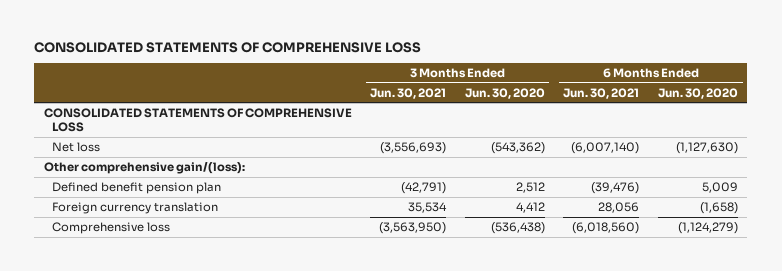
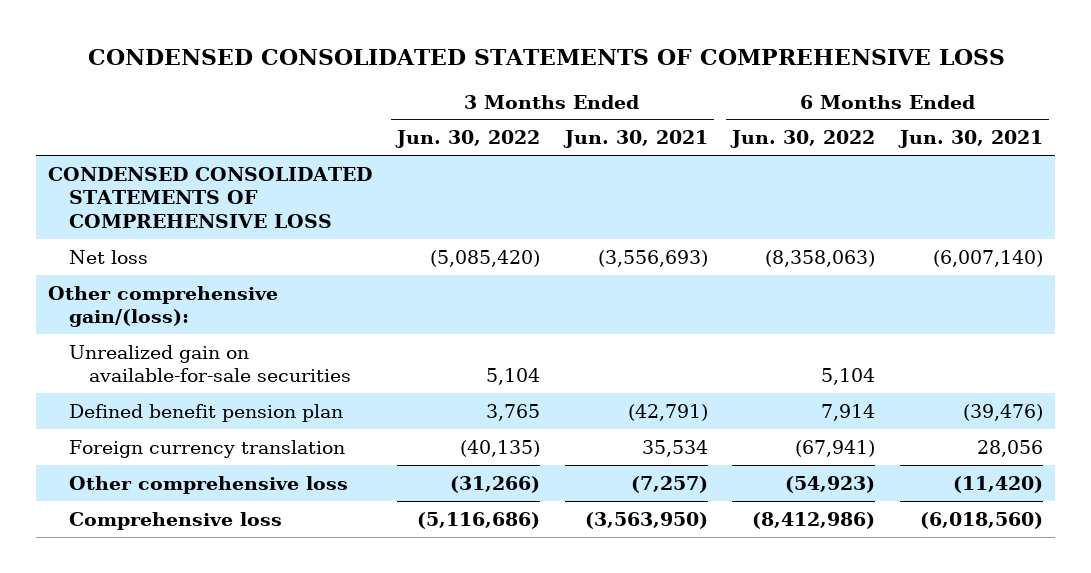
[34,41,422,53] CONSOLIDATED STATEMENTS OF COMPREHENSIVE LOSS -> [87,49,1005,66] CONDENSED CONSOLIDATED STATEMENTS OF COMPREHENSIVE LOSS
[464,87,545,99] Jun. 30, 2020 -> none
[658,87,739,99] Jun. 30, 2020 -> none
none -> [395,130,541,149] Jun. 30, 2022
none -> [730,130,876,149] Jun. 30, 2022
[43,107,352,133] CONSOLIDATED STATEMENTS OF COMPREHENSIVE LOSS -> [48,166,373,228] CONDENSED CONSOLIDATED STATEMENTS OF COMPREHENSIVE LOSS
none -> [68,344,351,383] Unrealized gain on available-for-sale securities
none -> [68,475,348,494] Other comprehensive loss

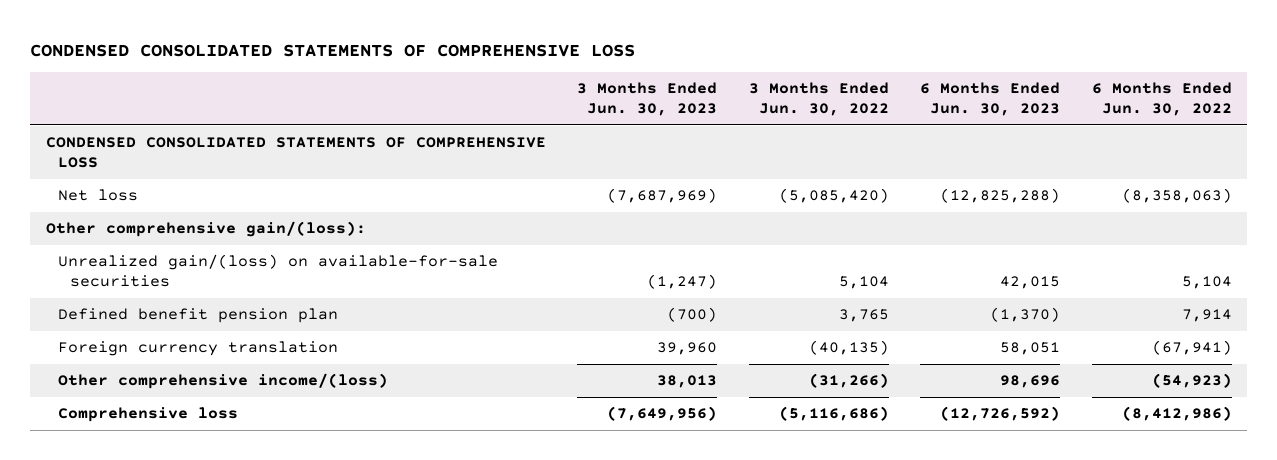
[562,130,708,149] Jun. 30, 2021 -> none
[898,130,1044,149] Jun. 30, 2021 -> none
none -> [577,82,718,117] 3 Months Ended Jun. 30, 2023
none -> [920,82,1061,117] 6 Months Ended Jun. 30, 2023
[68,344,351,383] Unrealized gain on available-for-sale securities -> [57,254,498,288] Unrealized gain/(loss) on available-for-sale securities
[68,475,348,494] Other comprehensive loss -> [57,373,388,390] Other comprehensive income/(loss)

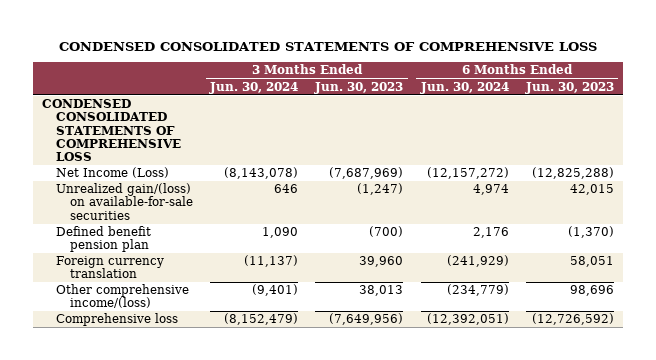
[748,82,889,117] 3 Months Ended Jun. 30, 2022 -> none
[1091,82,1232,117] 6 Months Ended Jun. 30, 2022 -> none
none -> [208,81,298,94] Jun. 30, 2024
none -> [419,81,509,94] Jun. 30, 2024
[45,221,366,238] Other comprehensive gain/(loss): -> none
[57,189,138,202] Net loss -> [55,167,169,179] Net Income (Loss)

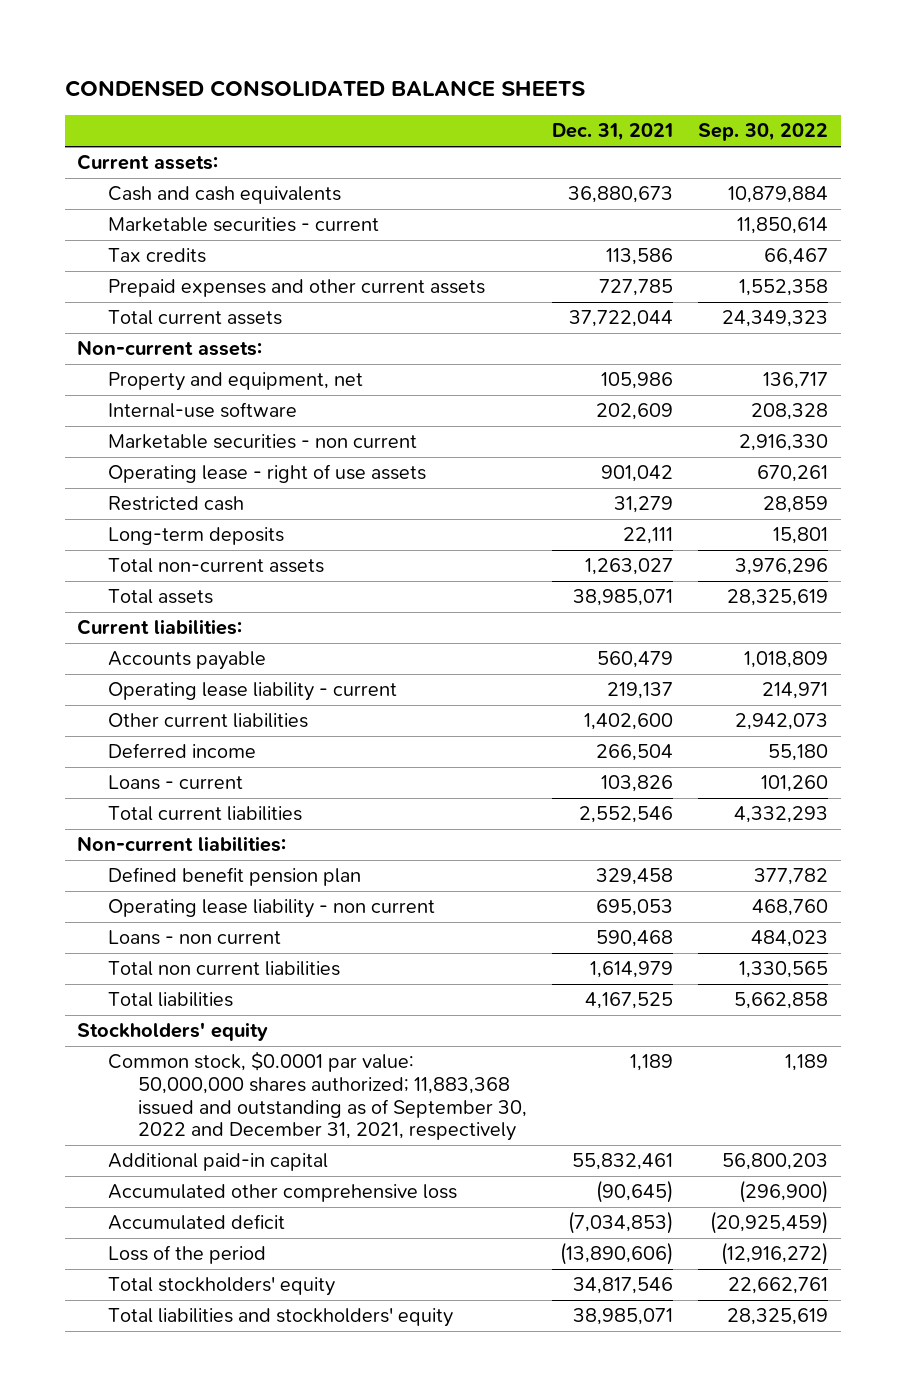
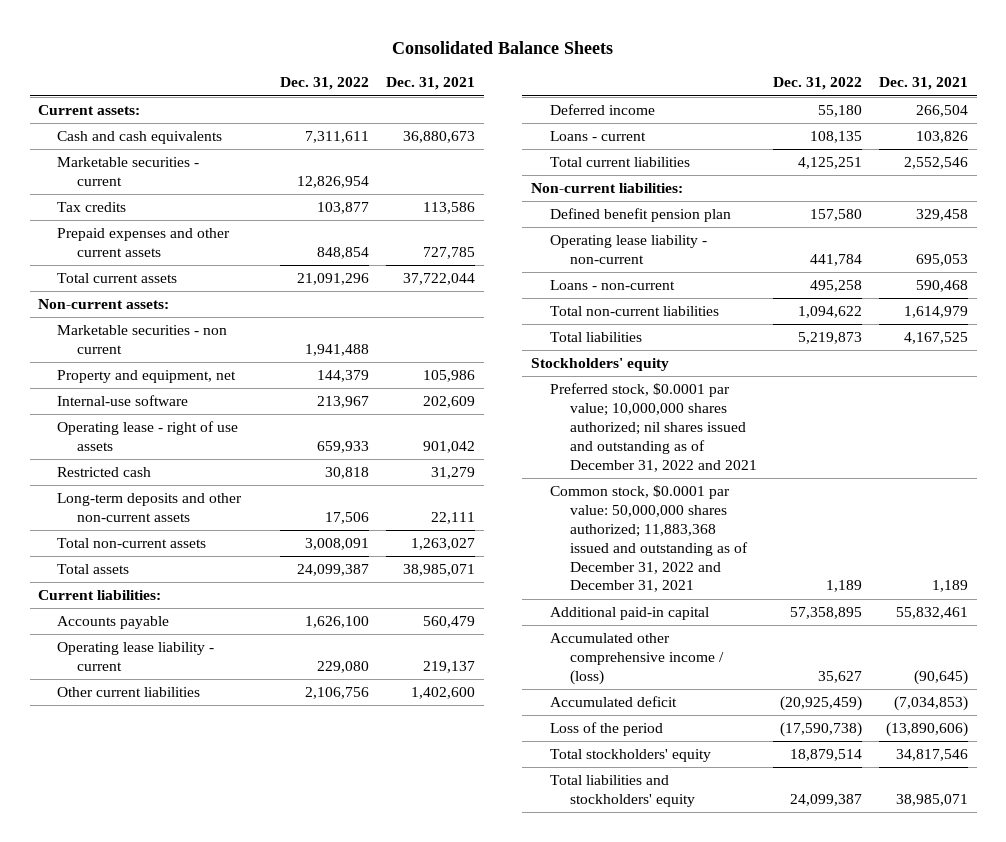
[64,79,585,97] CONDENSED CONSOLIDATED BALANCE SHEETS -> [392,40,614,54] Consolidated Balance Sheets
[697,123,828,142] Sep. 30, 2022 -> none
none -> [280,77,370,91] Dec. 31, 2022
[107,434,417,450] Marketable securities - non current -> [57,325,228,355] Marketable securities - non current
[107,527,284,546] Long-term deposits -> [57,493,243,523] Long-term deposits and other non-current assets
[107,899,435,919] Operating lease liability - non current -> [550,235,708,265] Operating lease liability - non-current
[107,930,281,946] Loans - non current -> [550,280,676,291] Loans - non-current
[107,961,340,977] Total non current liabilities -> [550,306,720,317] Total non-current liabilities
none -> [550,383,757,472] Preferred stock, $0.0001 par value; 10,000,000 shares authorized; nil shares issued and outstanding as of December 31, 2022 and 2021
[107,1051,527,1142] Common stock, $0.0001 par value: 50,000,000 shares authorized; 11,883,368 issued and outstanding as of September 30, 2022 and December 31, 2021, respectively -> [550,485,748,593] Common stock, $0.0001 par value: 50,000,000 shares authorized; 11,883,368 issued and outstanding as of December 31, 2022 and December 31, 2021
[107,1184,457,1203] Accumulated other comprehensive loss -> [550,633,724,685] Accumulated other comprehensive income / (loss)

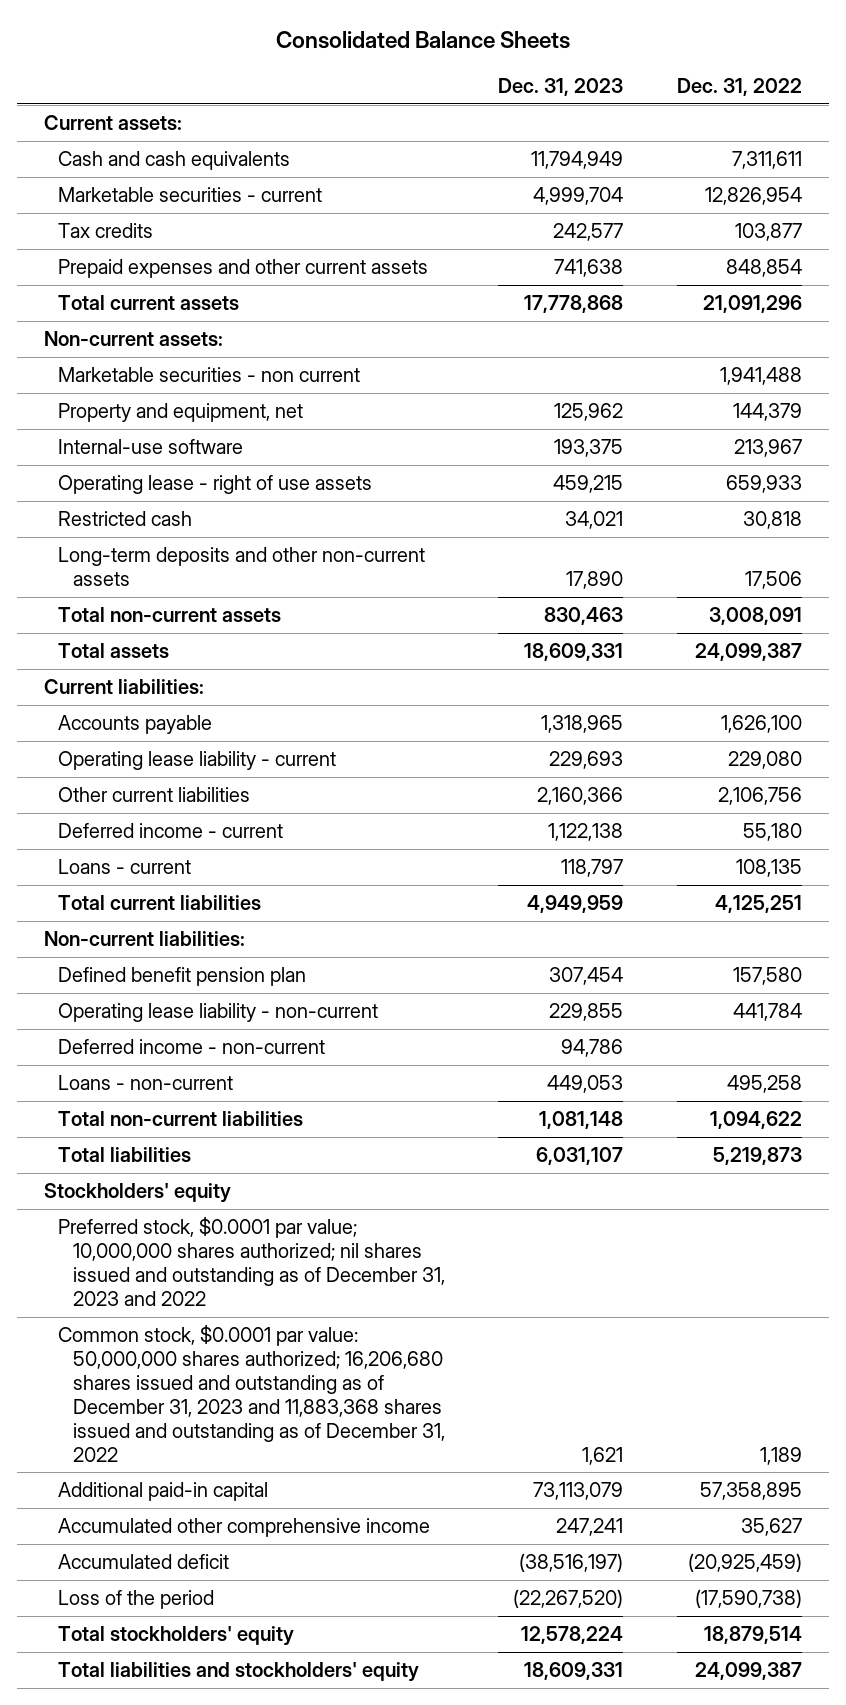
[386,77,476,91] Dec. 31, 2021 -> none
none -> [498,77,624,96] Dec. 31, 2023
[550,104,656,116] Deferred income -> [58,823,284,839] Deferred income - current
none -> [58,1039,326,1055] Deferred income - non-current
[550,383,757,472] Preferred stock, $0.0001 par value; 10,000,000 shares authorized; nil shares issued and outstanding as of December 31, 2022 and 2021 -> [58,1217,445,1306] Preferred stock, $0.0001 par value; 10,000,000 shares authorized; nil shares issued and outstanding as of December 31, 2023 and 2022
[550,485,748,593] Common stock, $0.0001 par value: 50,000,000 shares authorized; 11,883,368 issued and outstanding as of December 31, 2022 and December 31, 2021 -> [58,1325,445,1462] Common stock, $0.0001 par value: 50,000,000 shares authorized; 16,206,680 shares issued and outstanding as of December 31, 2023 and 11,883,368 shares issued and outstanding as of December 31, 2022
[550,633,724,685] Accumulated other comprehensive income / (loss) -> [58,1518,431,1538] Accumulated other comprehensive income

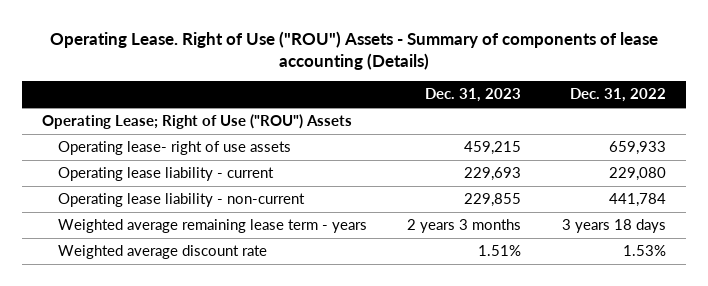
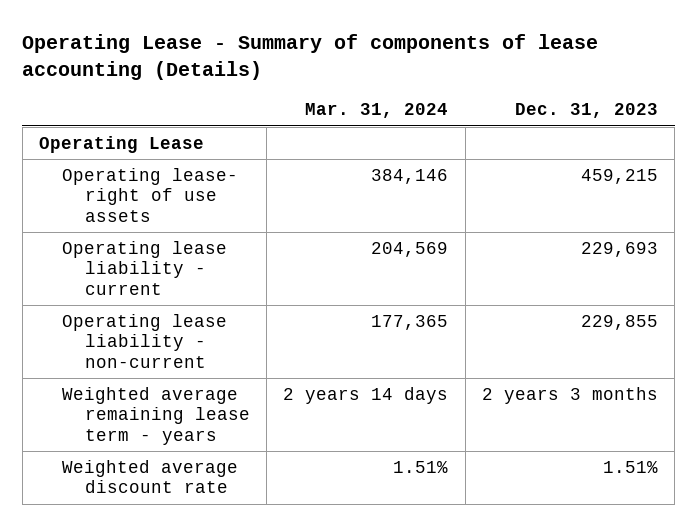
[50,30,659,70] Operating Lease. Right of Use ("ROU") Assets - Summary of components of lease accounting (Details) -> [22,34,599,81] Operating Lease - Summary of components of lease accounting (Details)
[569,88,666,103] Dec. 31, 2022 -> none
none -> [305,103,449,119] Mar. 31, 2024
[42,114,353,130] Operating Lease; Right of Use ("ROU") Assets -> [39,135,205,153] Operating Lease

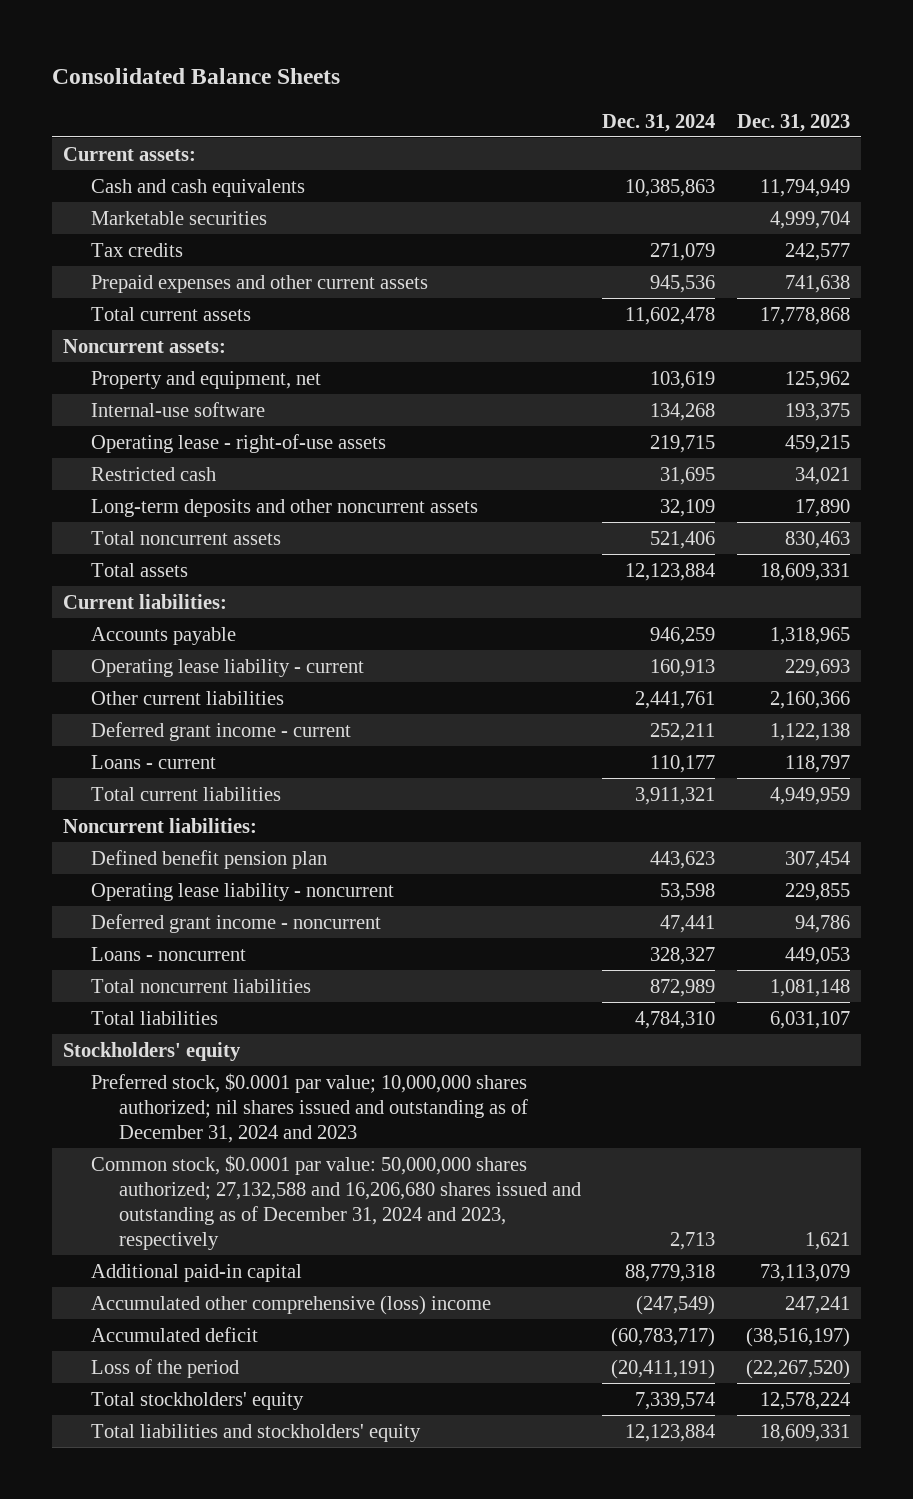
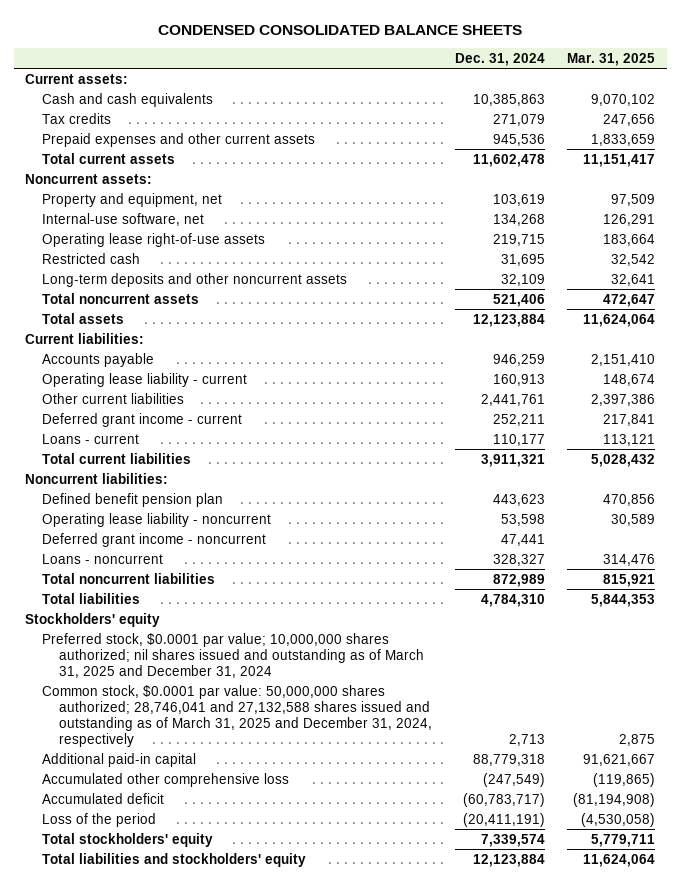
[52,68,341,85] Consolidated Balance Sheets -> [158,24,523,35] CONDENSED CONSOLIDATED BALANCE SHEETS
[736,113,850,132] Dec. 31, 2023 -> none
none -> [567,52,656,66] Mar. 31, 2025
[90,210,267,225] Marketable securities -> none
[90,401,265,417] Internal-use software -> [42,212,205,226] Internal-use software, net
[90,433,386,453] Operating lease - right-of-use assets -> [42,232,266,247] Operating lease right-of-use assets
[90,1072,528,1143] Preferred stock, $0.0001 par value; 10,000,000 shares authorized; nil shares issued and outstanding as of December 31, 2024 and 2023 -> [42,632,425,678] Preferred stock, $0.0001 par value; 10,000,000 shares authorized; nil shares issued and outstanding as of March 31, 2025 and December 31, 2024
[90,1154,581,1250] Common stock, $0.0001 par value: 50,000,000 shares authorized; 27,132,588 and 16,206,680 shares issued and outstanding as of December 31, 2024 and 2023, respectively -> [42,684,433,747] Common stock, $0.0001 par value: 50,000,000 shares authorized; 28,746,041 and 27,132,588 shares issued and outstanding as of March 31, 2025 and December 31, 2024, respectively
[90,1294,491,1315] Accumulated other comprehensive (loss) income -> [42,772,290,787] Accumulated other comprehensive loss

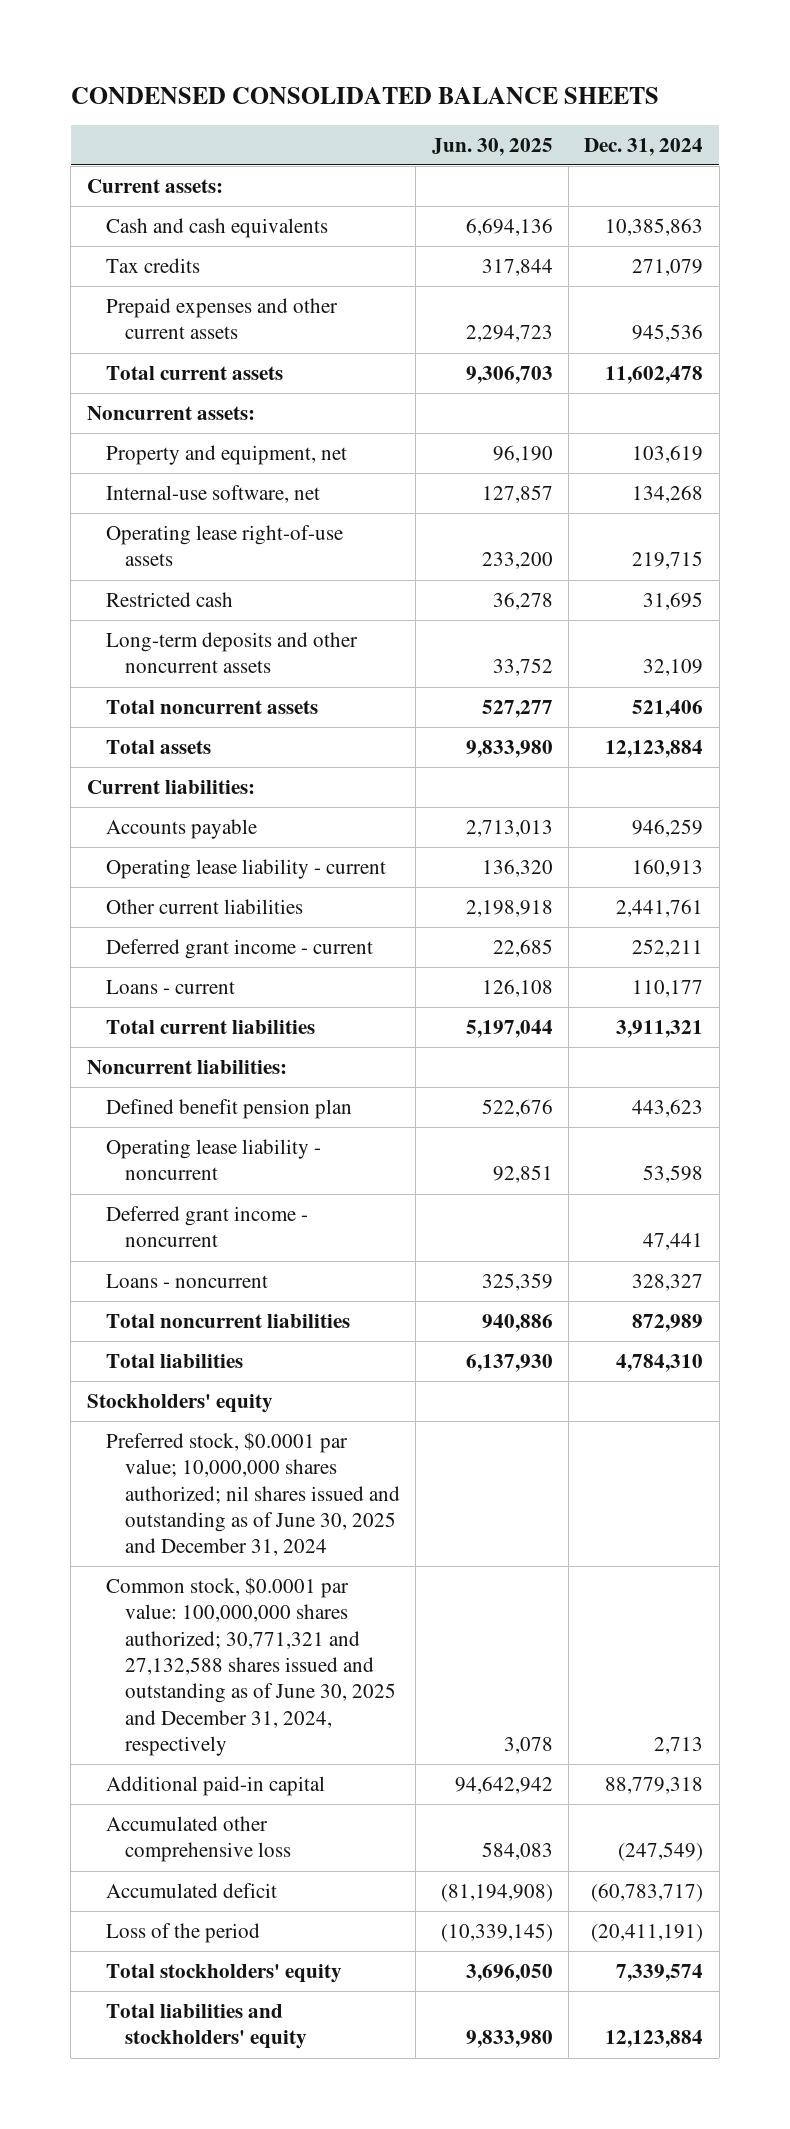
[567,52,656,66] Mar. 31, 2025 -> none
none -> [431,137,553,156] Jun. 30, 2025
[42,632,425,678] Preferred stock, $0.0001 par value; 10,000,000 shares authorized; nil shares issued and outstanding as of March 31, 2025 and December 31, 2024 -> [105,1432,400,1557] Preferred stock, $0.0001 par value; 10,000,000 shares authorized; nil shares issued and outstanding as of June 30, 2025 and December 31, 2024
[42,684,433,747] Common stock, $0.0001 par value: 50,000,000 shares authorized; 28,746,041 and 27,132,588 shares issued and outstanding as of March 31, 2025 and December 31, 2024, respectively -> [105,1577,396,1756] Common stock, $0.0001 par value: 100,000,000 shares authorized; 30,771,321 and 27,132,588 shares issued and outstanding as of June 30, 2025 and December 31, 2024, respectively

